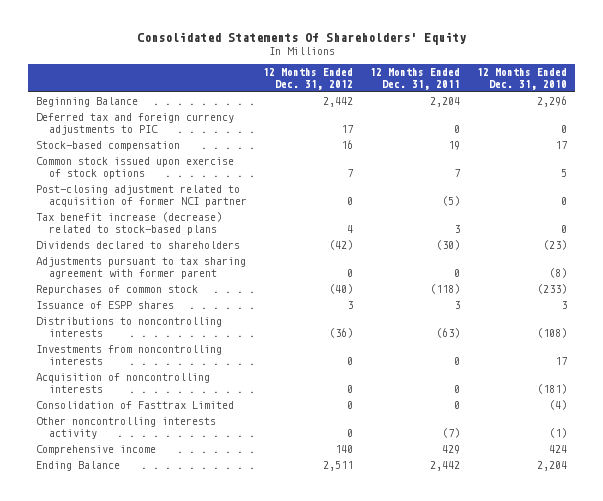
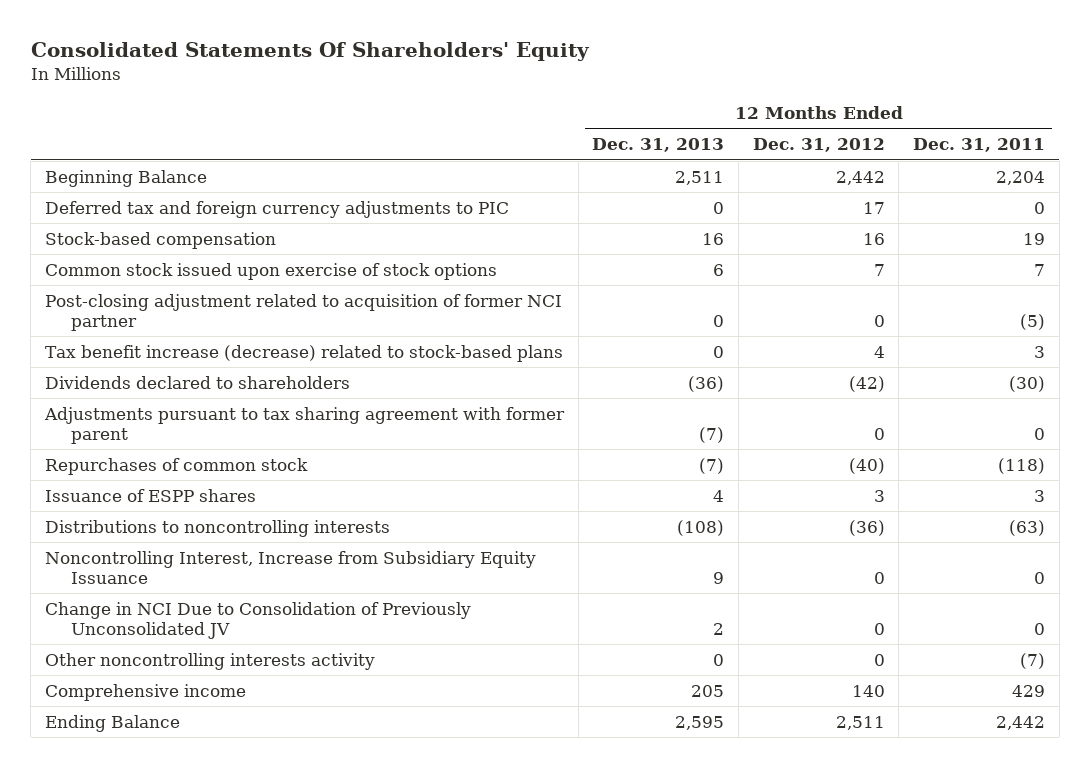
[476,68,567,90] 12 Months Ended Dec. 31, 2010 -> none
none -> [592,138,725,153] Dec. 31, 2013
[36,345,223,365] Investments from noncontrolling interests -> none
[36,373,211,393] Acquisition of noncontrolling interests -> none
[36,401,235,410] Consolidation of Fasttrax Limited -> none
none -> [45,550,537,584] Noncontrolling Interest, Increase from Subsidiary Equity Issuance
none -> [45,601,472,639] Change in NCI Due to Consolidation of Previously Unconsolidated JV

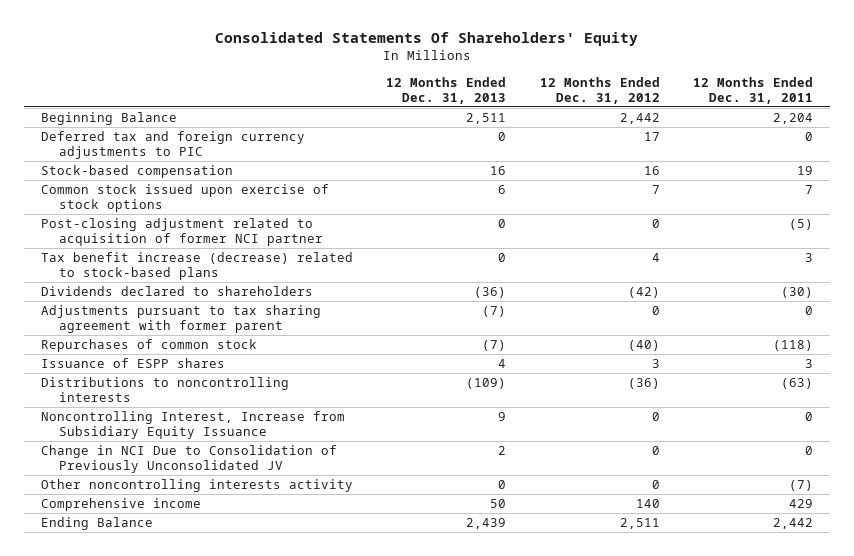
[677,519,725,536] (108) -> [466,378,507,390] (109)
[691,684,725,697] 205 -> [490,499,507,509] 50
[675,715,725,730] 2,595 -> [466,518,507,530] 2,439

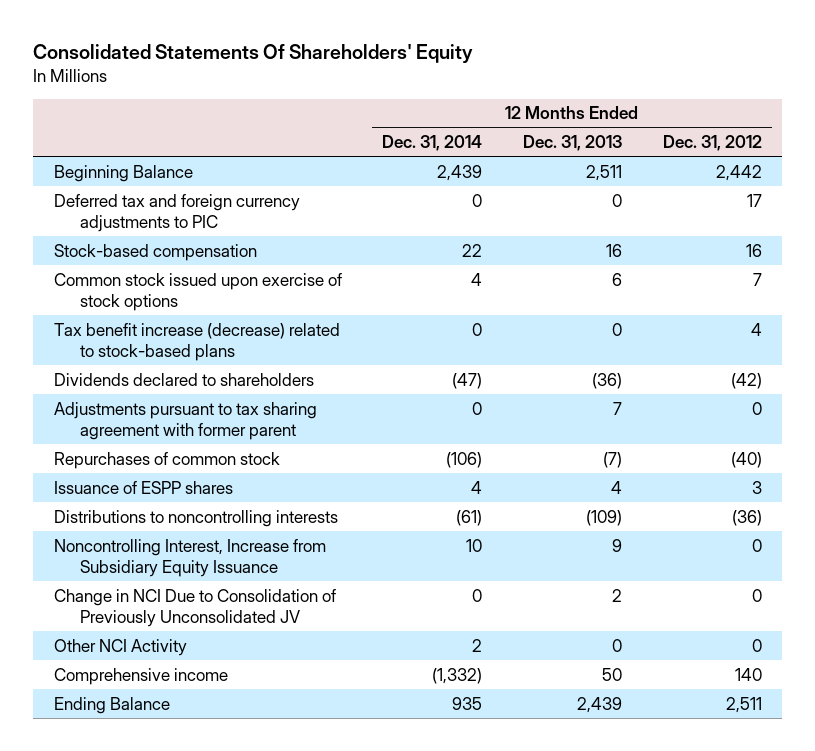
[693,77,814,104] 12 Months Ended Dec. 31, 2011 -> none
none -> [382,135,483,152] Dec. 31, 2014
[40,218,324,246] Post-closing adjustment related to acquisition of former NCI partner -> none
[482,306,507,318] (7) -> [613,401,623,415] 7
[40,479,353,493] Other noncontrolling interests activity -> none
none -> [53,638,187,656] Other NCI Activity

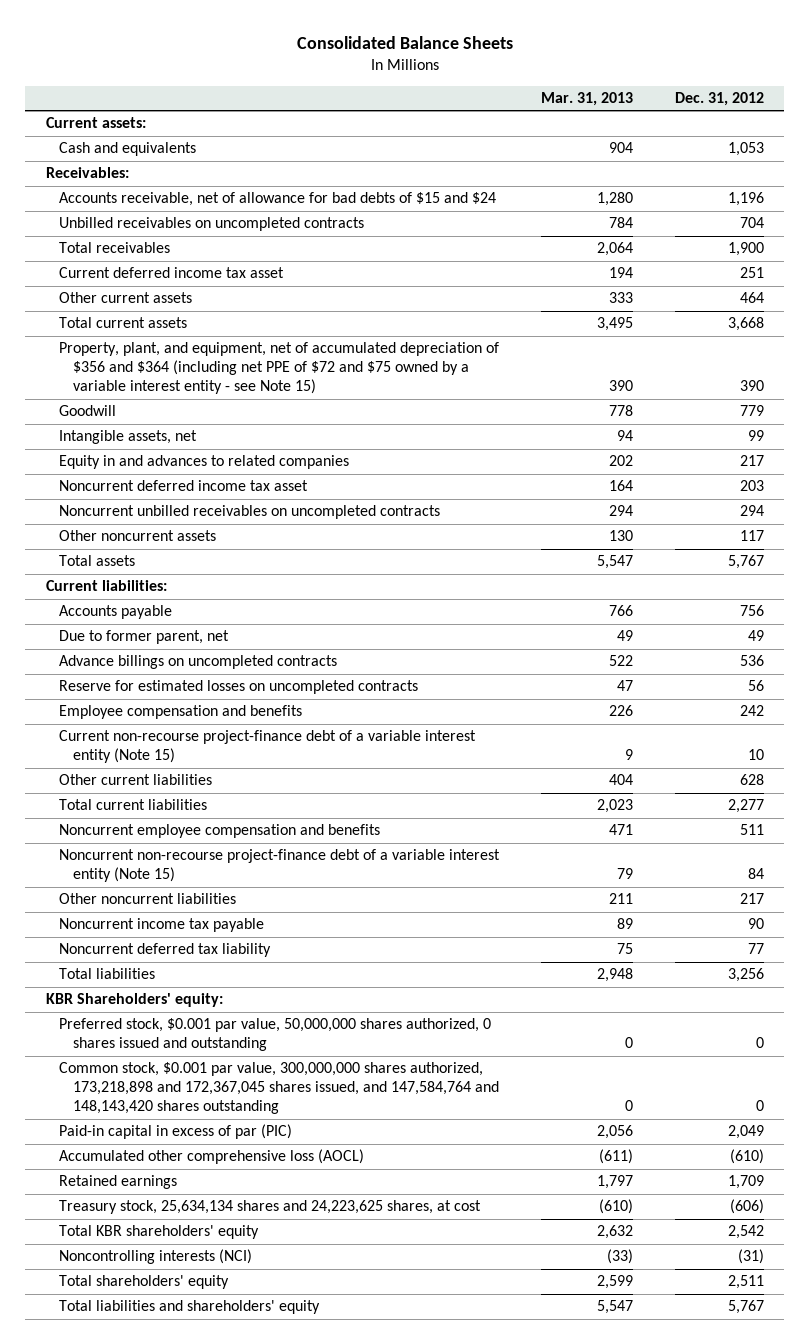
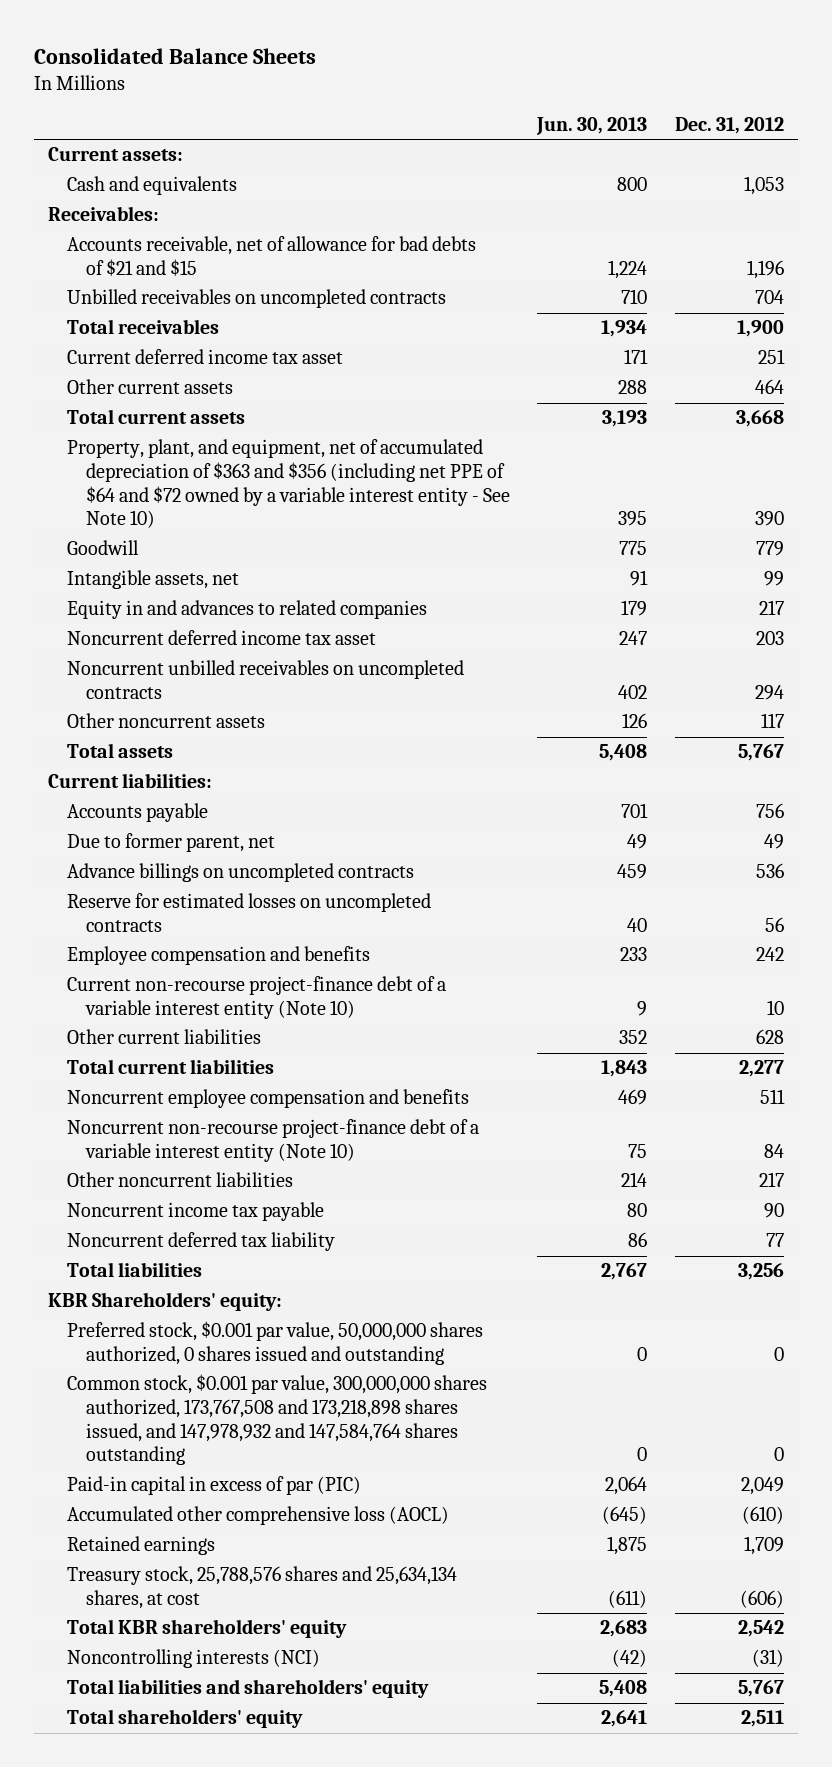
[540,92,633,107] Mar. 31, 2013 -> none
none -> [536,116,648,135] Jun. 30, 2013
[59,192,497,207] Accounts receivable, net of allowance for bad debts of $15 and $24 -> [66,236,476,277] Accounts receivable, net of allowance for bad debts of $21 and $15
[59,342,500,395] Property, plant, and equipment, net of accumulated depreciation of $356 and $364 (including net PPE of $72 and $75 owned by a variable interest entity - see Note 15) -> [66,439,510,529] Property, plant, and equipment, net of accumulated depreciation of $363 and $356 (including net PPE of $64 and $72 owned by a variable interest entity - See Note 10)
[59,730,477,764] Current non-recourse project-finance debt of a variable interest entity (Note 15) -> [66,976,446,1020] Current non-recourse project-finance debt of a variable interest entity (Note 10)
[59,849,501,883] Noncurrent non-recourse project-finance debt of a variable interest entity (Note 15) -> [66,1119,479,1163] Noncurrent non-recourse project-finance debt of a variable interest entity (Note 10)
[59,1062,499,1115] Common stock, $0.001 par value, 300,000,000 shares authorized, 173,218,898 and 172,367,045 shares issued, and 147,584,764 and 148,143,420 shares outstanding -> [66,1374,487,1466] Common stock, $0.001 par value, 300,000,000 shares authorized, 173,767,508 and 173,218,898 shares issued, and 147,978,932 and 147,584,764 shares outstanding
[59,1200,482,1215] Treasury stock, 25,634,134 shares and 24,223,625 shares, at cost -> [66,1566,457,1610] Treasury stock, 25,788,576 shares and 25,634,134 shares, at cost
[59,1275,230,1290] Total shareholders' equity -> [66,1709,303,1729] Total shareholders' equity

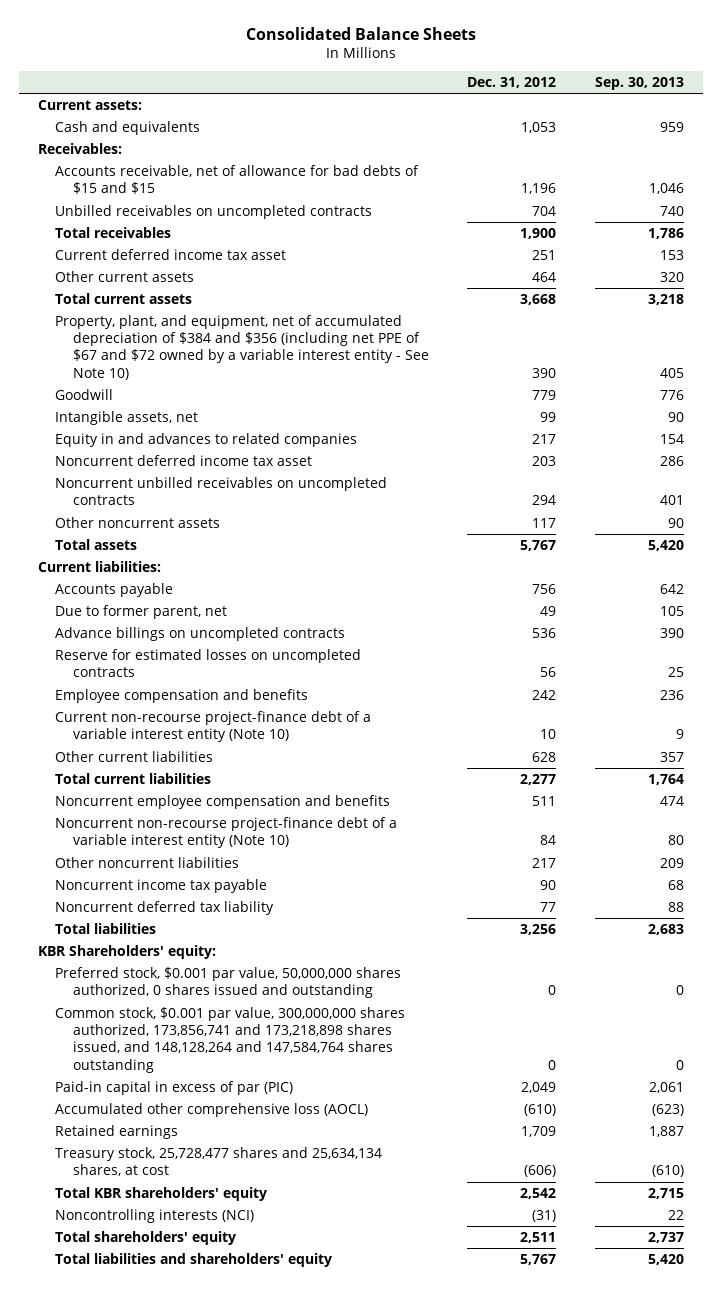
[536,116,648,135] Jun. 30, 2013 -> none
none -> [594,76,684,90] Sep. 30, 2013
[66,236,476,277] Accounts receivable, net of allowance for bad debts of $21 and $15 -> [55,164,420,195] Accounts receivable, net of allowance for bad debts of $15 and $15
[66,439,510,529] Property, plant, and equipment, net of accumulated depreciation of $363 and $356 (including net PPE of $64 and $72 owned by a variable interest entity - See Note 10) -> [55,314,429,380] Property, plant, and equipment, net of accumulated depreciation of $384 and $356 (including net PPE of $67 and $72 owned by a variable interest entity - See Note 10)
[66,1374,487,1466] Common stock, $0.001 par value, 300,000,000 shares authorized, 173,767,508 and 173,218,898 shares issued, and 147,978,932 and 147,584,764 shares outstanding -> [55,1006,406,1073] Common stock, $0.001 par value, 300,000,000 shares authorized, 173,856,741 and 173,218,898 shares issued, and 148,128,264 and 147,584,764 shares outstanding
[66,1566,457,1610] Treasury stock, 25,788,576 shares and 25,634,134 shares, at cost -> [55,1146,383,1177] Treasury stock, 25,728,477 shares and 25,634,134 shares, at cost
[66,1679,429,1699] Total liabilities and shareholders' equity -> [55,1252,333,1267] Total liabilities and shareholders' equity

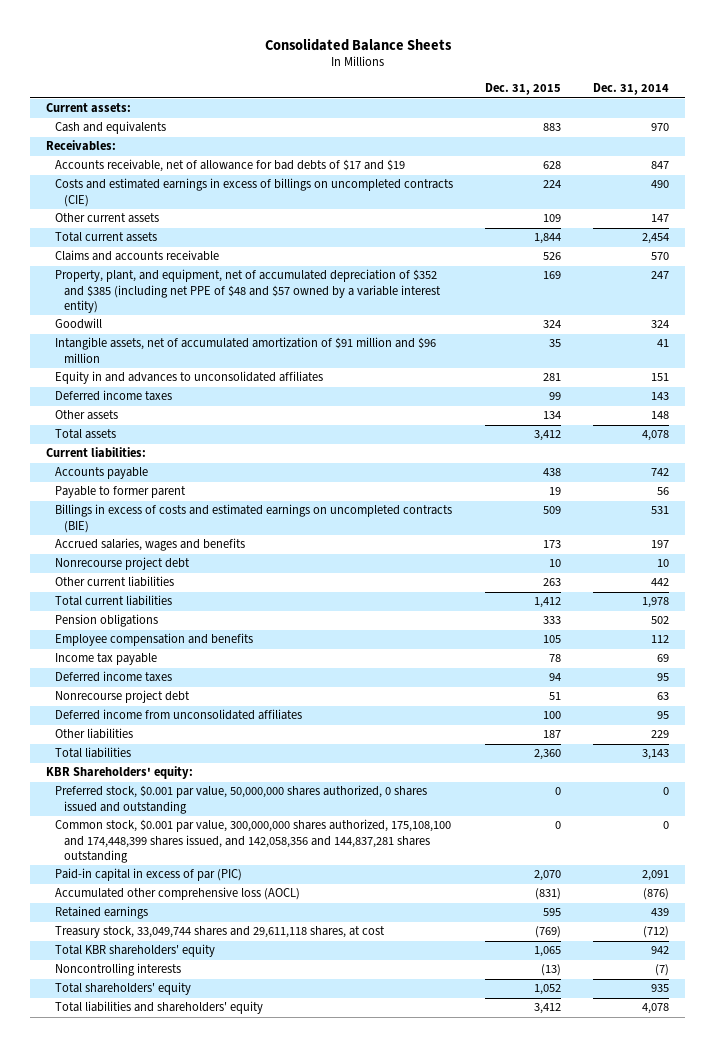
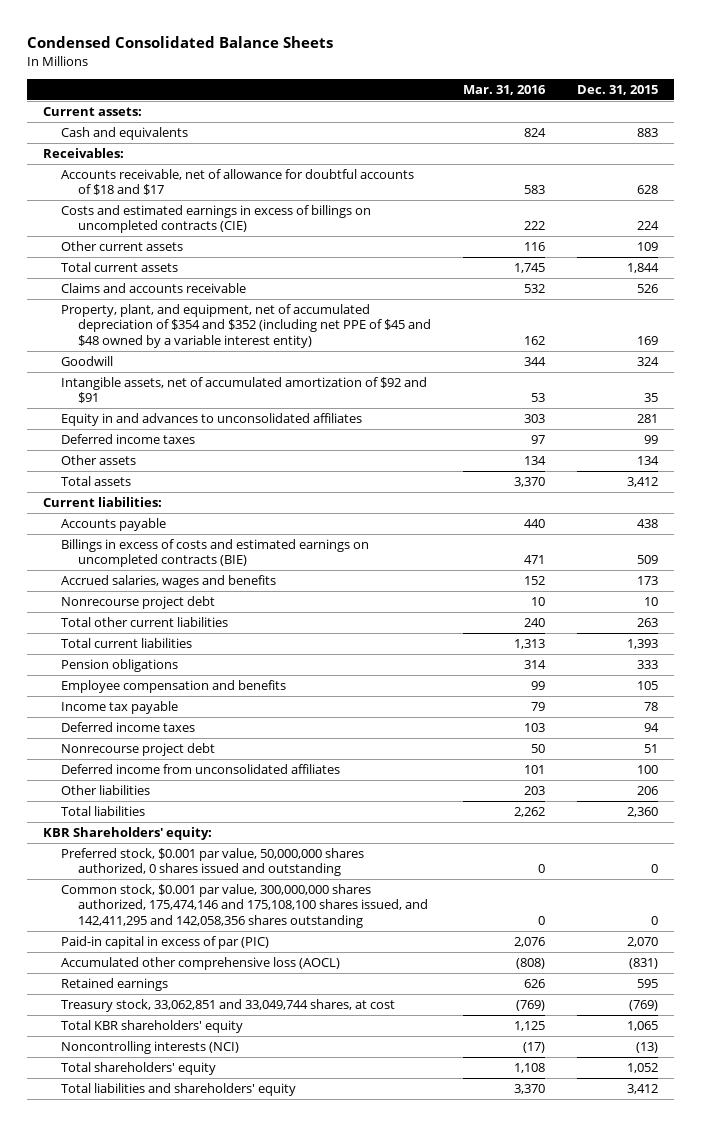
[264,37,452,51] Consolidated Balance Sheets -> [27,35,334,48] Condensed Consolidated Balance Sheets
[593,83,670,96] Dec. 31, 2014 -> none
none -> [463,84,547,95] Mar. 31, 2016
[55,159,406,173] Accounts receivable, net of allowance for bad debts of $17 and $19 -> [60,169,414,196] Accounts receivable, net of allowance for doubtful accounts of $18 and $17
[55,269,442,314] Property, plant, and equipment, net of accumulated depreciation of $352 and $385 (including net PPE of $48 and $57 owned by a variable interest entity) -> [60,304,432,348] Property, plant, and equipment, net of accumulated depreciation of $354 and $352 (including net PPE of $45 and $48 owned by a variable interest entity)
[55,337,437,363] Intangible assets, net of accumulated amortization of $91 million and $96 million -> [60,377,427,404] Intangible assets, net of accumulated amortization of $92 and $91
[55,486,187,499] Payable to former parent -> none
[55,576,175,588] Other current liabilities -> [60,617,228,628] Total other current liabilities
[534,597,562,609] 1,412 -> [627,639,659,650] 1,393
[543,730,562,739] 187 -> [637,786,659,796] 206
[55,819,452,864] Common stock, $0.001 par value, 300,000,000 shares authorized, 175,108,100 and 174,448,399 shares issued, and 142,058,356 and 144,837,281 shares outstanding -> [60,884,429,928] Common stock, $0.001 par value, 300,000,000 shares authorized, 175,474,146 and 175,108,100 shares issued, and 142,411,295 and 142,058,356 shares outstanding
[55,926,386,939] Treasury stock, 33,049,744 shares and 29,611,118 shares, at cost -> [60,999,395,1013] Treasury stock, 33,062,851 and 33,049,744 shares, at cost
[55,963,182,977] Noncontrolling interests -> [60,1041,239,1055] Noncontrolling interests (NCI)

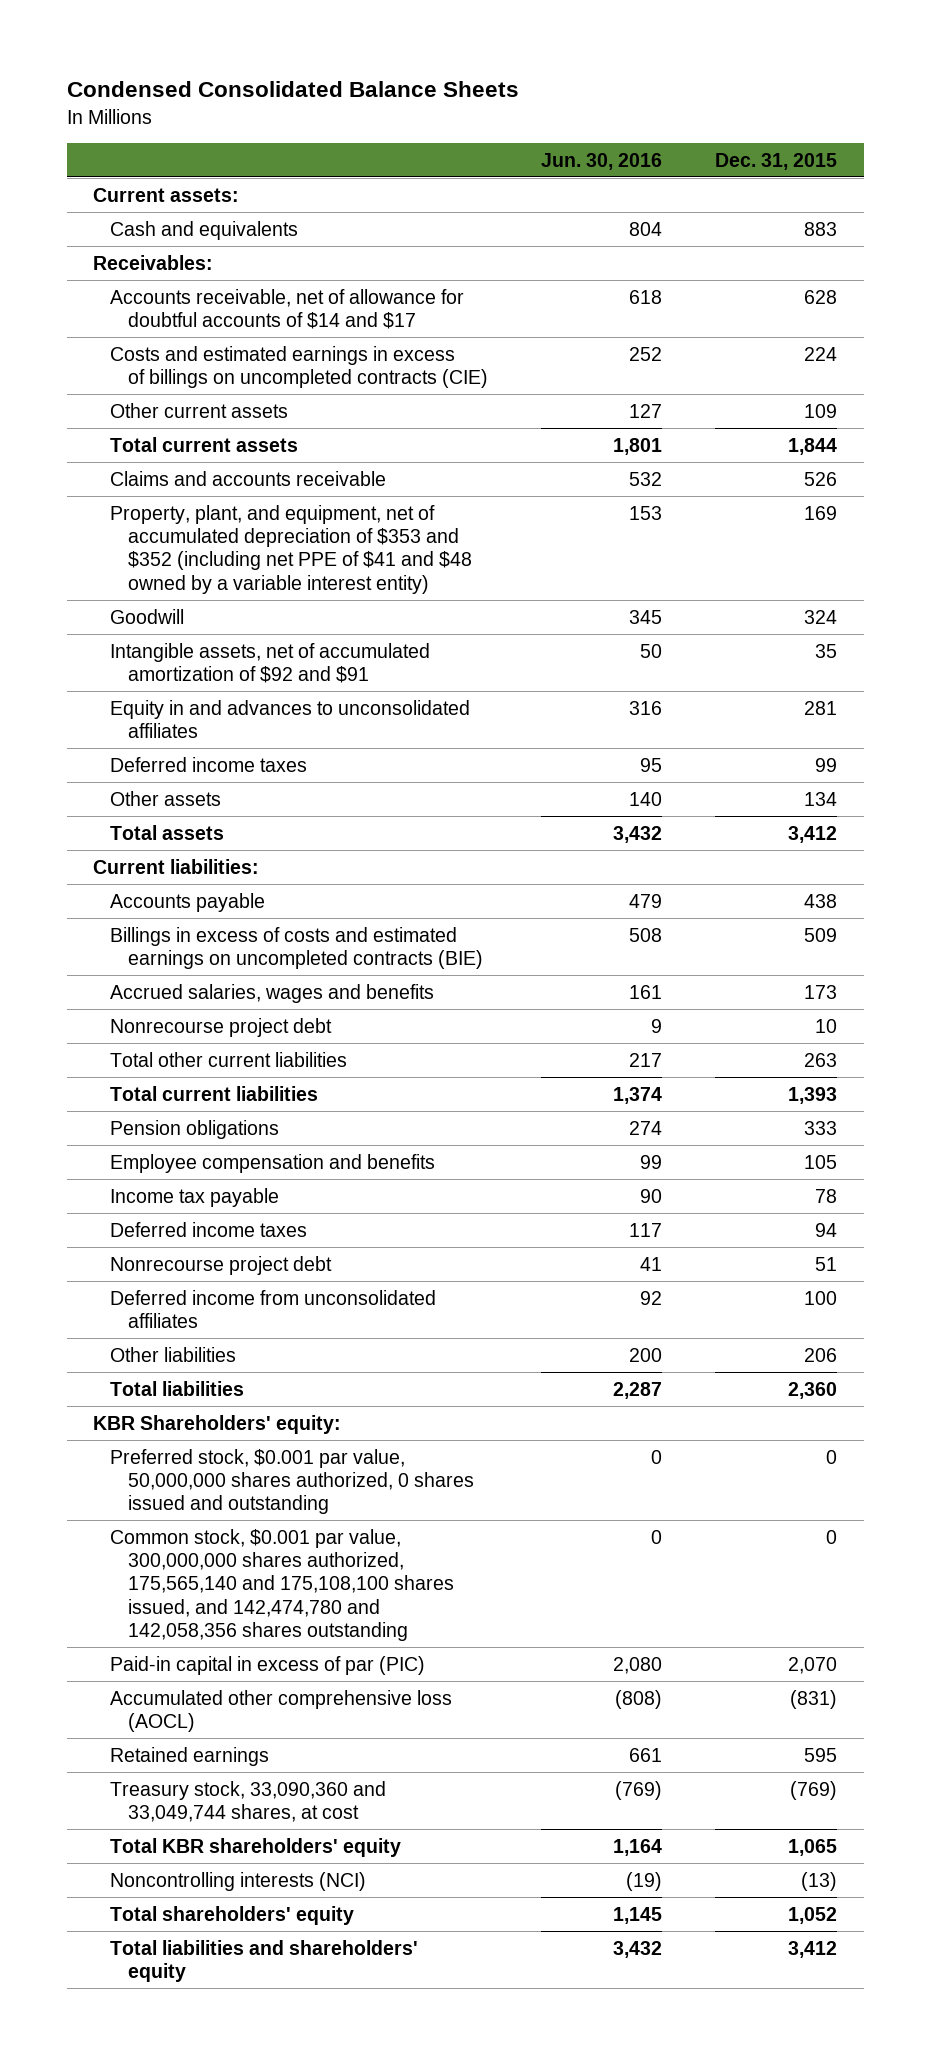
[463,84,547,95] Mar. 31, 2016 -> none
none -> [541,152,663,170] Jun. 30, 2016
[60,169,414,196] Accounts receivable, net of allowance for doubtful accounts of $18 and $17 -> [110,288,465,330] Accounts receivable, net of allowance for doubtful accounts of $14 and $17
[60,304,432,348] Property, plant, and equipment, net of accumulated depreciation of $354 and $352 (including net PPE of $45 and $48 owned by a variable interest entity) -> [110,504,472,594] Property, plant, and equipment, net of accumulated depreciation of $353 and $352 (including net PPE of $41 and $48 owned by a variable interest entity)
[60,884,429,928] Common stock, $0.001 par value, 300,000,000 shares authorized, 175,474,146 and 175,108,100 shares issued, and 142,411,295 and 142,058,356 shares outstanding -> [110,1528,454,1642] Common stock, $0.001 par value, 300,000,000 shares authorized, 175,565,140 and 175,108,100 shares issued, and 142,474,780 and 142,058,356 shares outstanding
[60,999,395,1013] Treasury stock, 33,062,851 and 33,049,744 shares, at cost -> [110,1780,387,1823] Treasury stock, 33,090,360 and 33,049,744 shares, at cost

